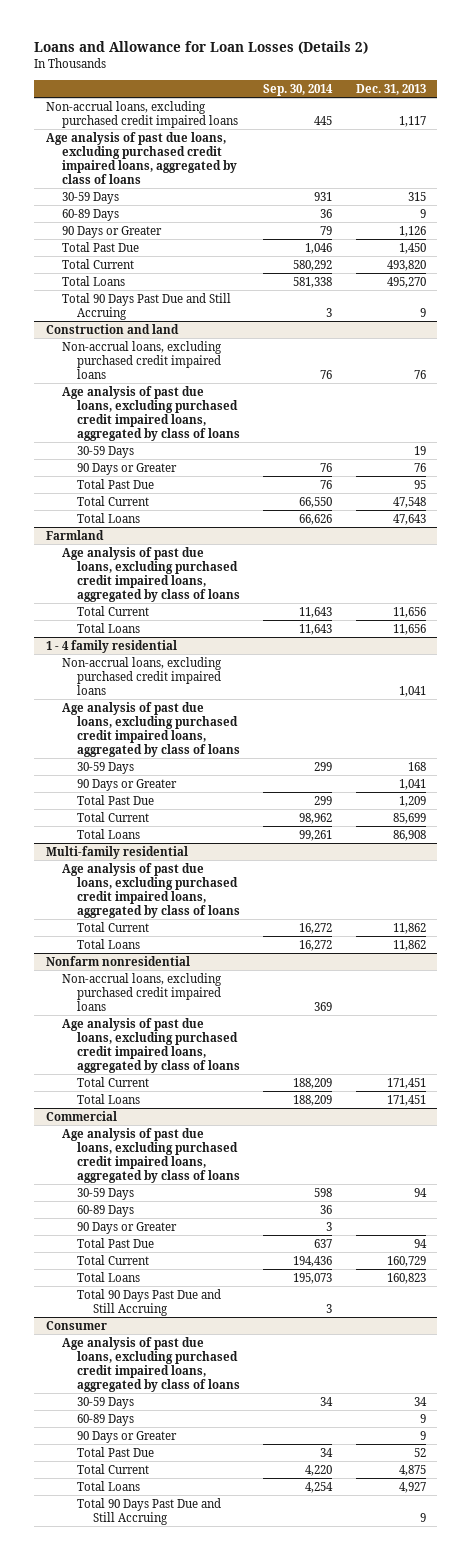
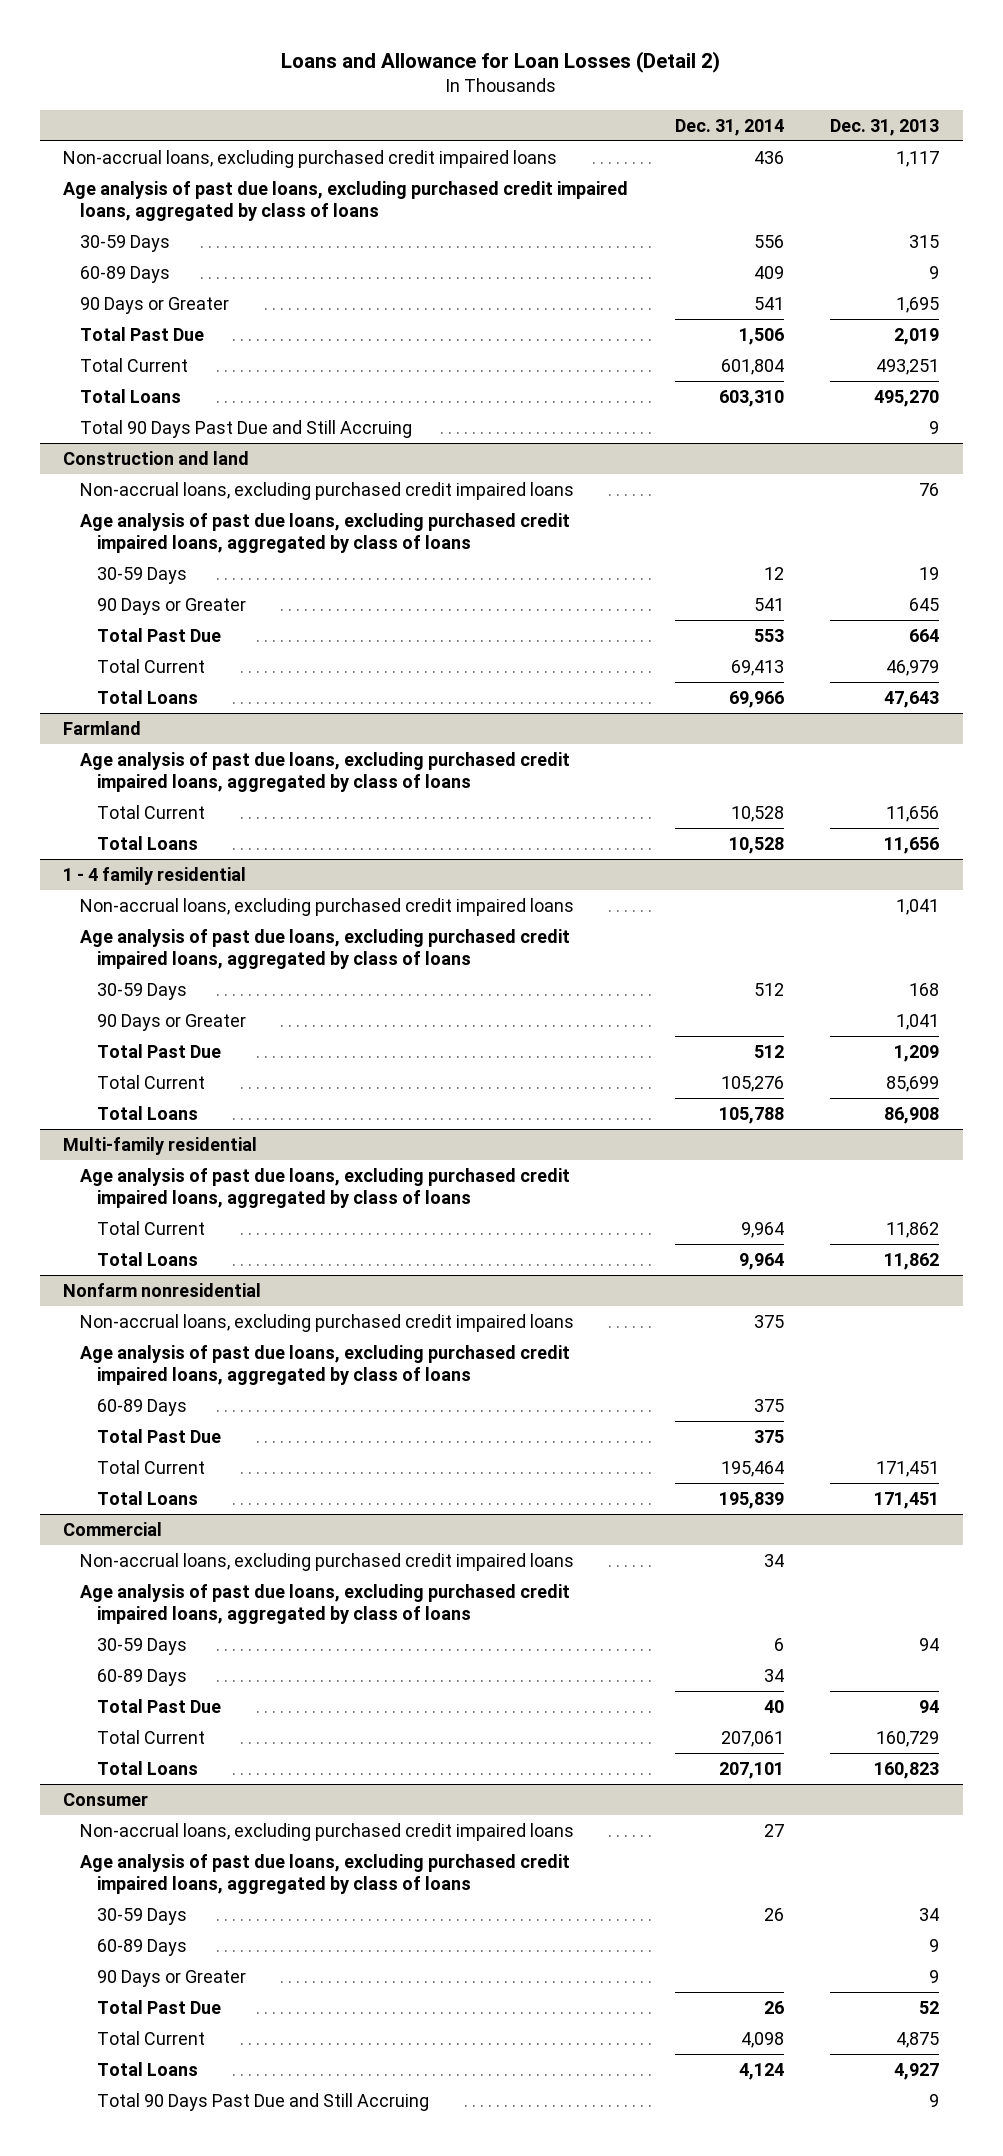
[34,41,369,55] Loans and Allowance for Loan Losses (Details 2) -> [281,50,721,73] Loans and Allowance for Loan Losses (Detail 2)
[263,83,334,96] Sep. 30, 2014 -> none
none -> [674,118,784,136] Dec. 31, 2014
[398,225,426,237] 1,126 -> [896,296,940,313] 1,695
[398,242,426,254] 1,450 -> [894,327,940,345] 2,019
[386,259,426,271] 493,820 -> [876,358,940,375] 493,251
[413,462,426,472] 76 -> [909,597,940,611] 645
[413,479,426,489] 95 -> [909,628,940,642] 664
[392,496,426,508] 47,548 -> [886,659,940,676] 46,979
none -> [97,1398,188,1416] 60-89 Days
none -> [97,1428,222,1443] Total Past Due
none -> [80,1552,575,1571] Non-accrual loans, excluding purchased credit impaired loans
[77,1221,178,1234] 90 Days or Greater -> none
[77,1288,222,1316] Total 90 Days Past Due and Still Accruing -> none
none -> [80,1822,575,1841] Non-accrual loans, excluding purchased credit impaired loans

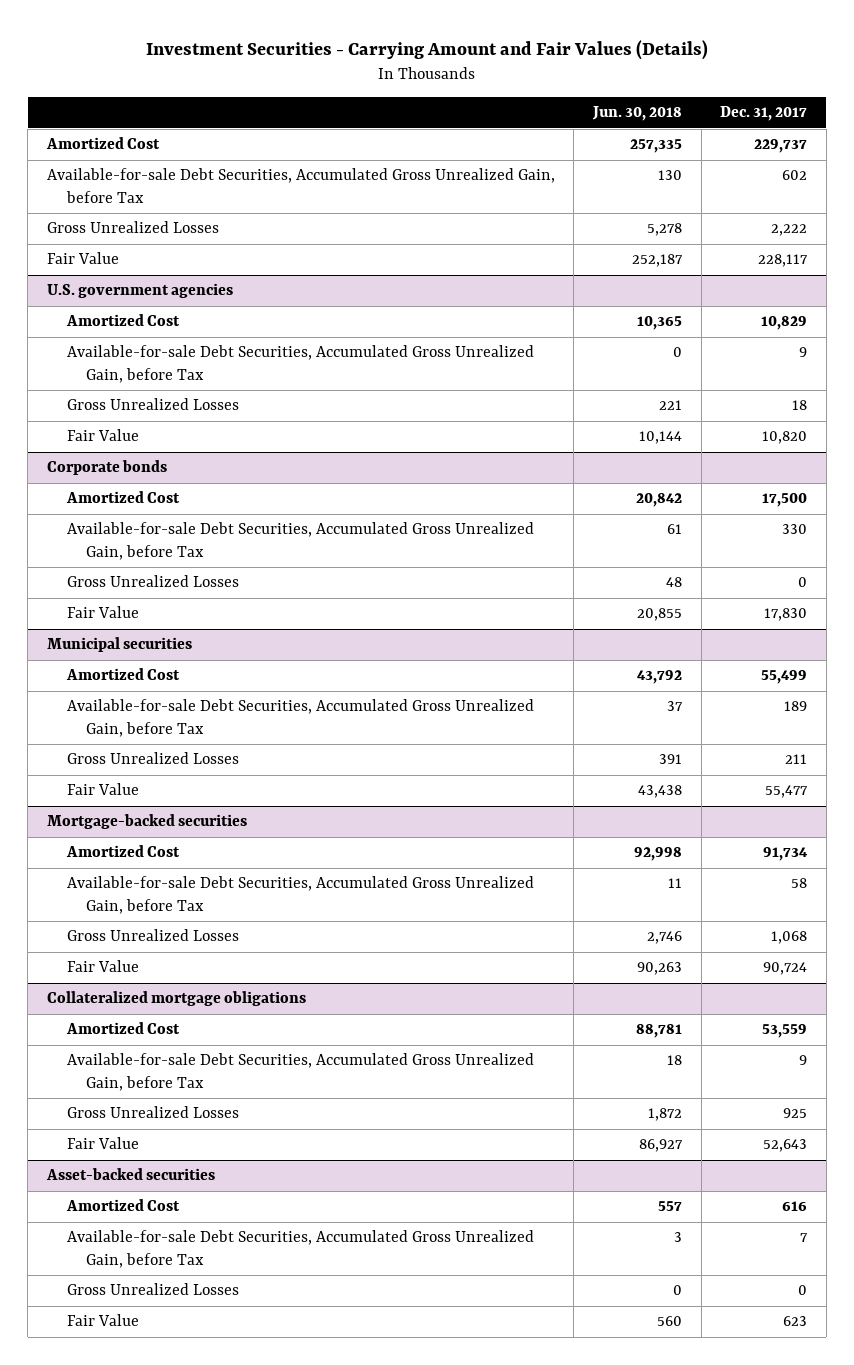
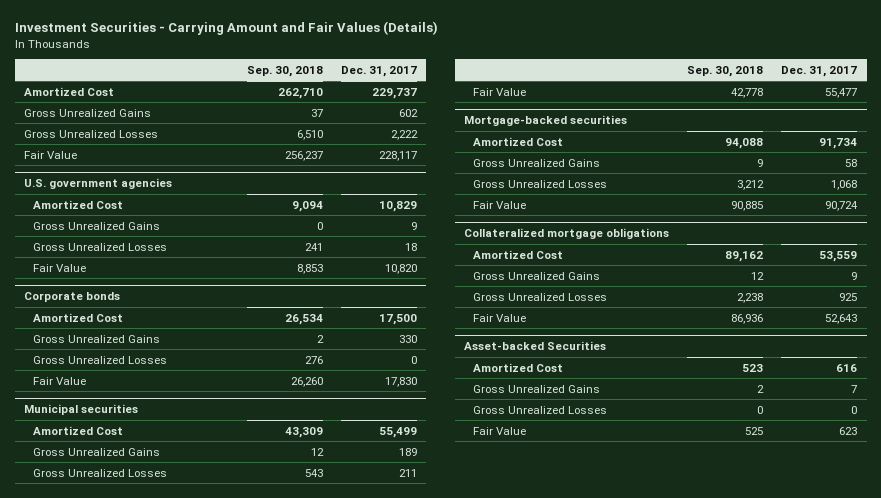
[591,106,682,122] Jun. 30, 2018 -> none
none -> [247,65,324,77] Sep. 30, 2018
[46,168,555,203] Available-for-sale Debt Securities, Accumulated Gross Unrealized Gain, before Tax -> [23,108,151,117] Gross Unrealized Gains
[66,345,534,383] Available-for-sale Debt Securities, Accumulated Gross Unrealized Gain, before Tax -> [33,221,161,230] Gross Unrealized Gains
[66,522,534,560] Available-for-sale Debt Securities, Accumulated Gross Unrealized Gain, before Tax -> [33,334,161,343] Gross Unrealized Gains
[66,699,534,737] Available-for-sale Debt Securities, Accumulated Gross Unrealized Gain, before Tax -> [33,447,161,456] Gross Unrealized Gains
[66,876,534,914] Available-for-sale Debt Securities, Accumulated Gross Unrealized Gain, before Tax -> [473,158,601,167] Gross Unrealized Gains
[66,1053,534,1091] Available-for-sale Debt Securities, Accumulated Gross Unrealized Gain, before Tax -> [473,271,601,280] Gross Unrealized Gains
[45,1168,215,1181] Asset-backed securities -> [463,340,606,350] Asset-backed Securities
[66,1230,534,1268] Available-for-sale Debt Securities, Accumulated Gross Unrealized Gain, before Tax -> [473,384,601,393] Gross Unrealized Gains

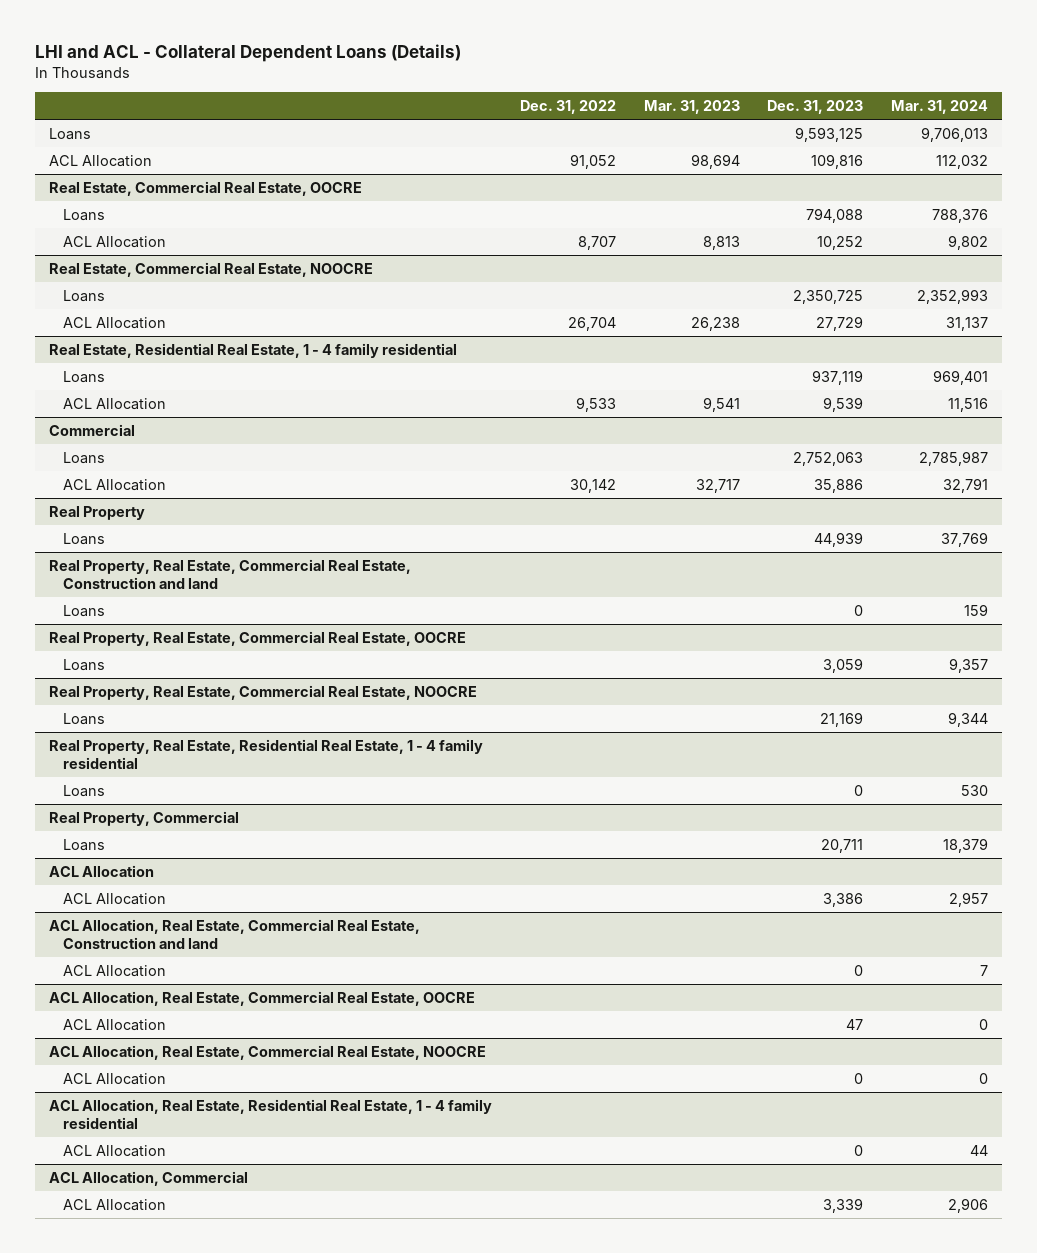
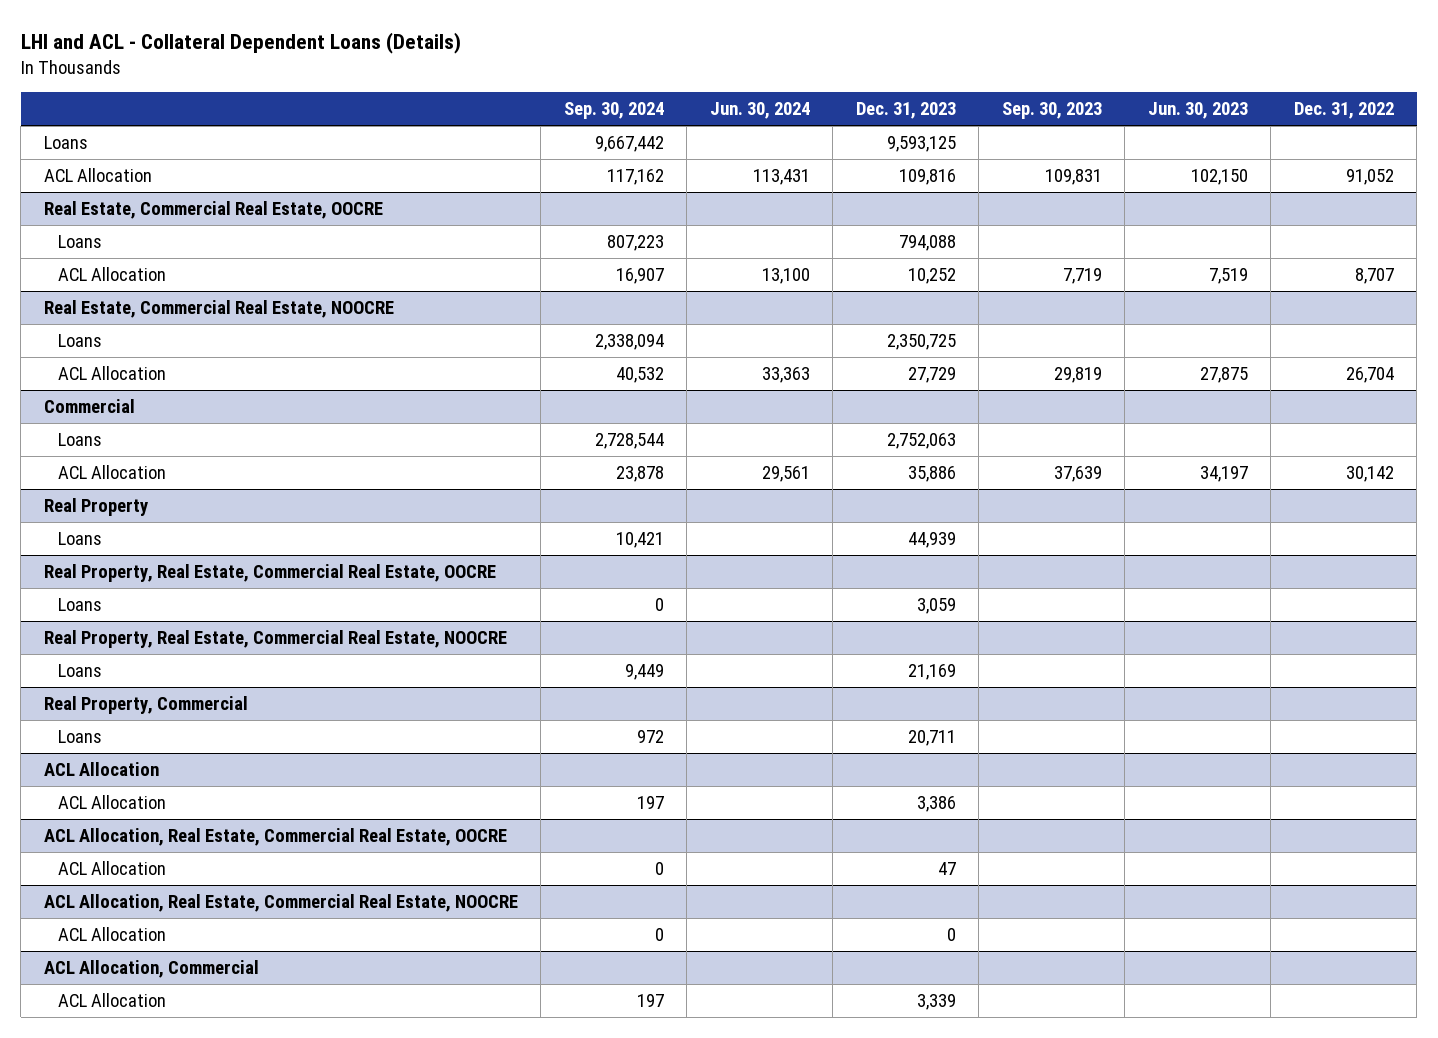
[643,100,740,115] Mar. 31, 2023 -> none
[890,100,988,115] Mar. 31, 2024 -> none
none -> [563,102,664,120] Sep. 30, 2024
none -> [709,102,810,120] Jun. 30, 2024
none -> [1001,102,1102,120] Sep. 30, 2023
none -> [1147,102,1248,120] Jun. 30, 2023
[49,342,458,358] Real Estate, Residential Real Estate, 1 - 4 family residential -> none
[62,370,105,383] Loans -> none
[62,397,166,410] ACL Allocation -> none
[49,558,412,589] Real Property, Real Estate, Commercial Real Estate, Construction and land -> none
[62,604,105,617] Loans -> none
[49,738,484,769] Real Property, Real Estate, Residential Real Estate, 1 - 4 family residential -> none
[62,784,105,797] Loans -> none
[49,918,421,949] ACL Allocation, Real Estate, Commercial Real Estate, Construction and land -> none
[62,964,166,977] ACL Allocation -> none
[49,1098,493,1129] ACL Allocation, Real Estate, Residential Real Estate, 1 - 4 family residential -> none
[62,1144,166,1157] ACL Allocation -> none

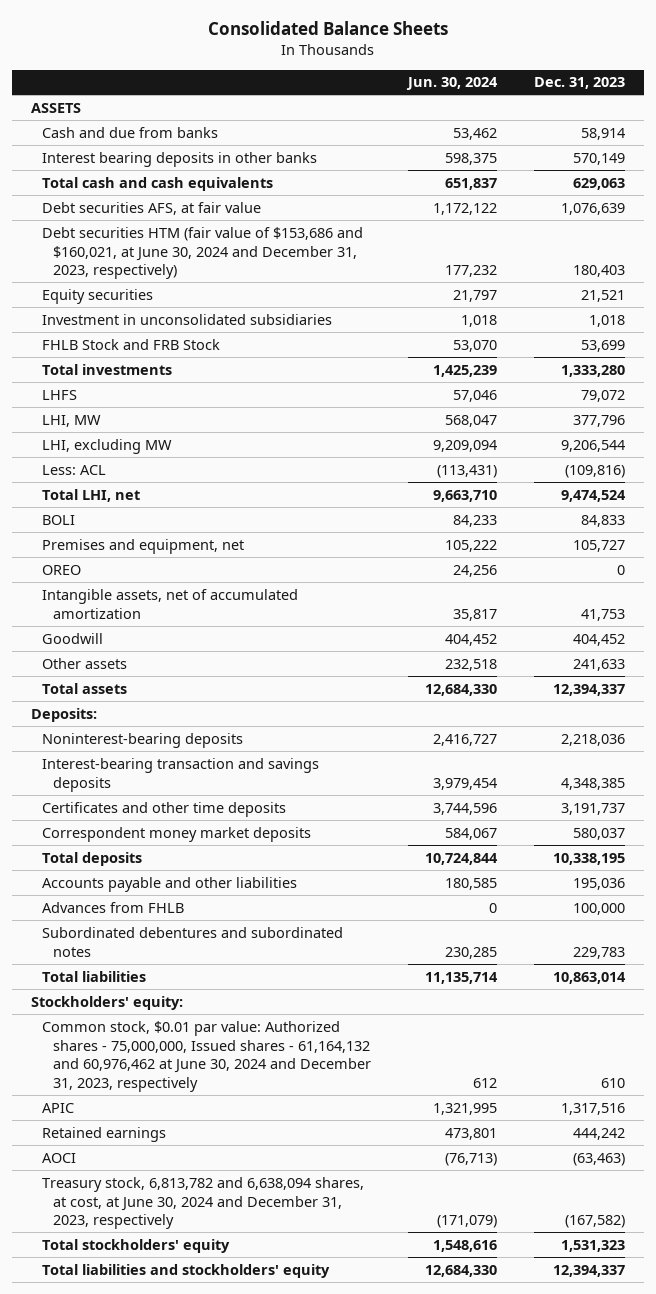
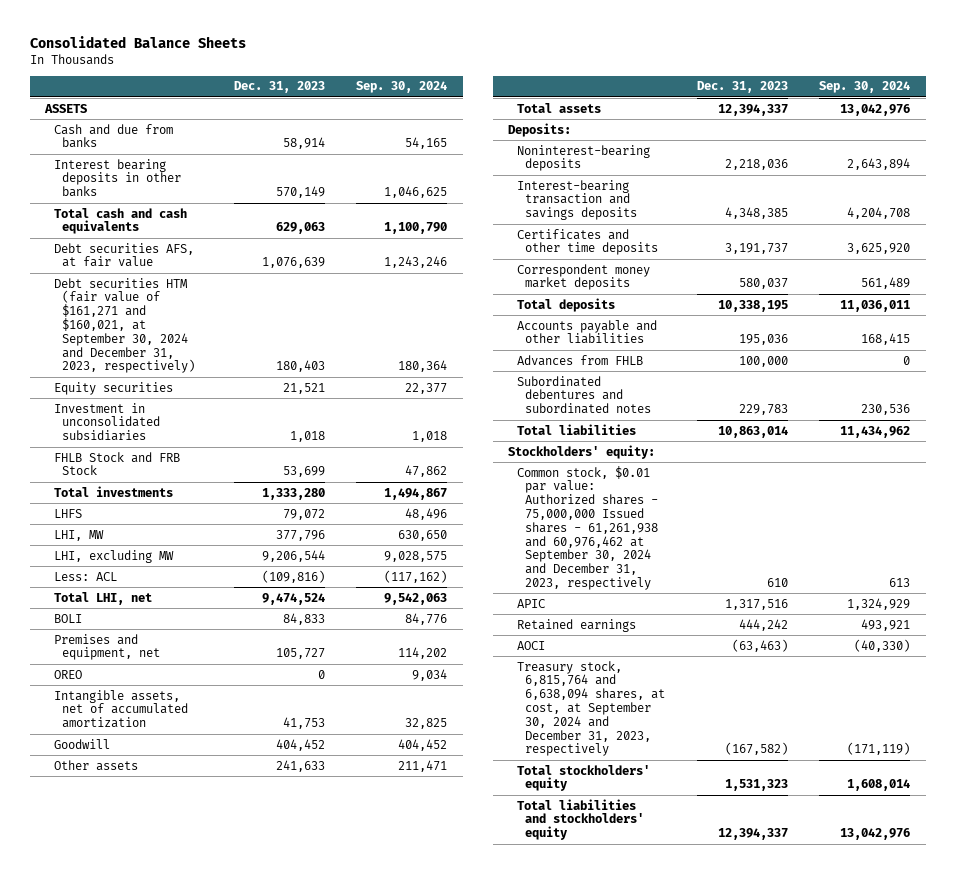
[406,77,499,91] Jun. 30, 2024 -> none
none -> [356,81,448,94] Sep. 30, 2024
[41,226,363,280] Debt securities HTM (fair value of $153,686 and $160,021, at June 30, 2024 and December 31, 2023, respectively) -> [53,277,196,374] Debt securities HTM (fair value of $161,271 and $160,021, at September 30, 2024 and December 31, 2023, respectively)
[41,1020,372,1093] Common stock, $0.01 par value: Authorized shares - 75,000,000, Issued shares - 61,164,132 and 60,976,462 at June 30, 2024 and December 31, 2023, respectively -> [516,465,659,591] Common stock, $0.01 par value: Authorized shares - 75,000,000 Issued shares - 61,261,938 and 60,976,462 at September 30, 2024 and December 31, 2023, respectively
[41,1176,364,1230] Treasury stock, 6,813,782 and 6,638,094 shares, at cost, at June 30, 2024 and December 31, 2023, respectively -> [516,660,666,757] Treasury stock, 6,815,764 and 6,638,094 shares, at cost, at September 30, 2024 and December 31, 2023, respectively

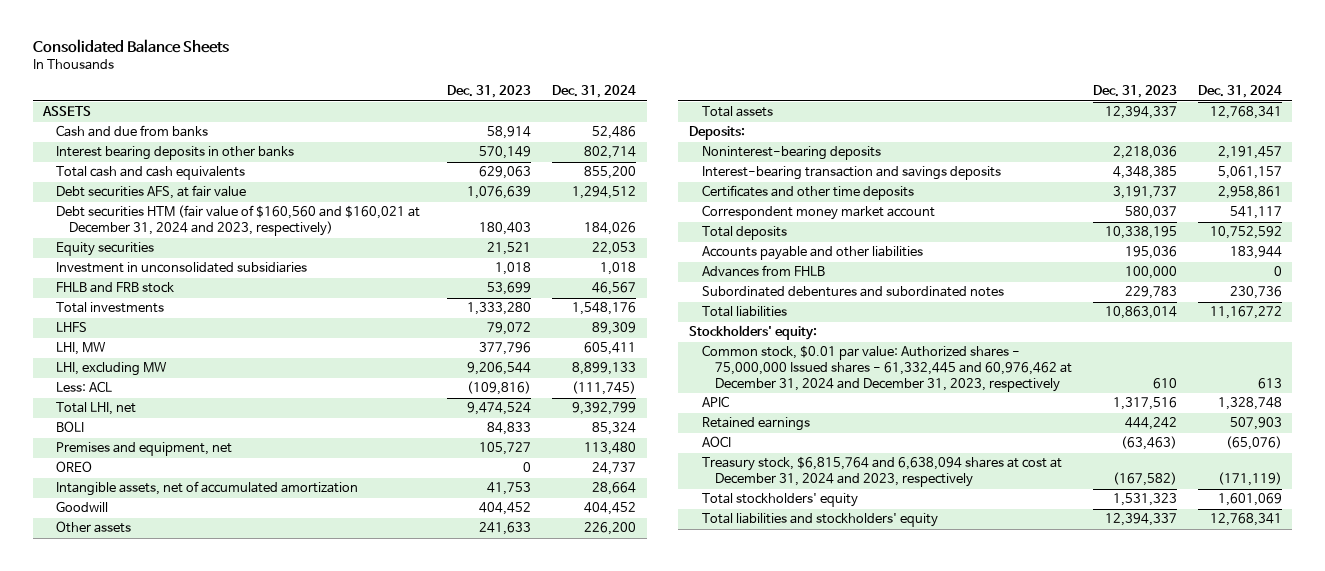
[356,81,448,94] Sep. 30, 2024 -> none
none -> [552,85,637,99] Dec. 31, 2024
[53,277,196,374] Debt securities HTM (fair value of $161,271 and $160,021, at September 30, 2024 and December 31, 2023, respectively) -> [56,205,421,237] Debt securities HTM (fair value of $160,560 and $160,021 at December 31, 2024 and 2023, respectively)
[53,451,180,476] FHLB Stock and FRB Stock -> [56,282,175,294] FHLB and FRB stock
[516,263,650,291] Correspondent money market deposits -> [701,205,935,221] Correspondent money market account
[516,465,659,591] Common stock, $0.01 par value: Authorized shares - 75,000,000 Issued shares - 61,261,938 and 60,976,462 at September 30, 2024 and December 31, 2023, respectively -> [701,345,1072,392] Common stock, $0.01 par value: Authorized shares - 75,000,000 Issued shares - 61,332,445 and 60,976,462 at December 31, 2024 and December 31, 2023, respectively
[516,660,666,757] Treasury stock, 6,815,764 and 6,638,094 shares, at cost, at September 30, 2024 and December 31, 2023, respectively -> [701,456,1062,488] Treasury stock, $6,815,764 and 6,638,094 shares at cost at December 31, 2024 and 2023, respectively

